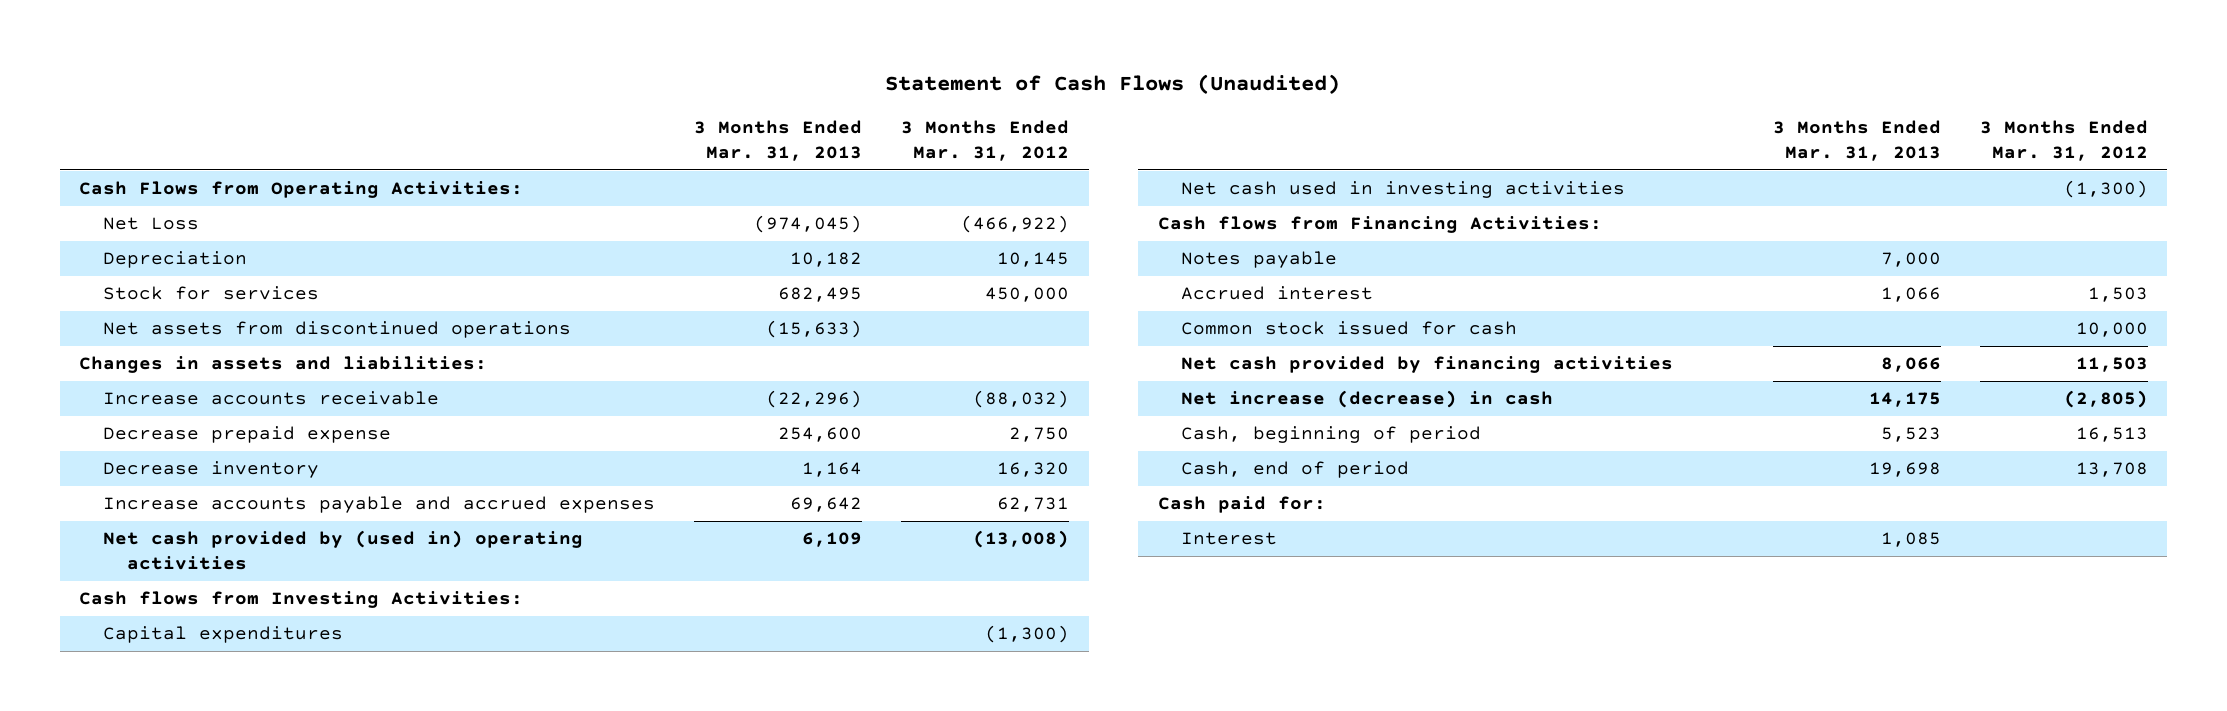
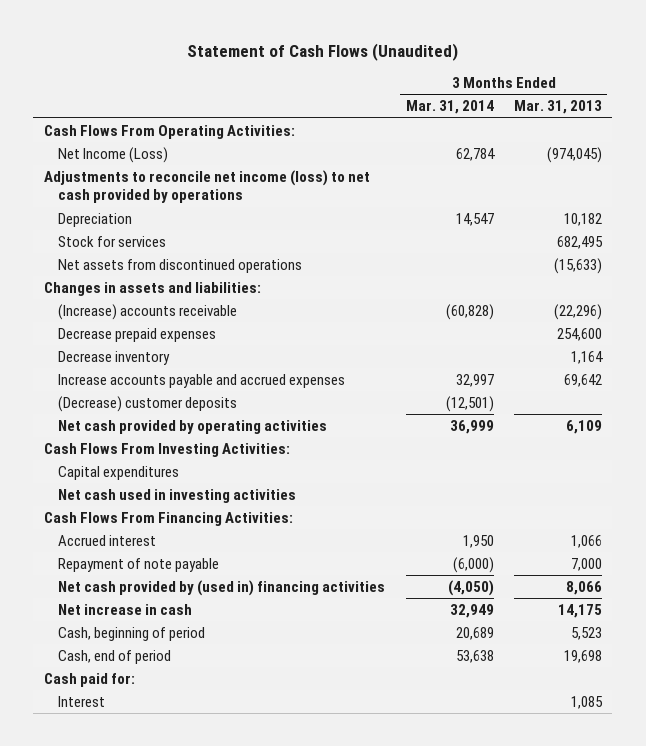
[901,120,1070,162] 3 Months Ended Mar. 31, 2012 -> none
none -> [405,100,494,115] Mar. 31, 2014
[79,181,524,199] Cash Flows from Operating Activities: -> [43,124,295,139] Cash Flows From Operating Activities:
[103,217,200,231] Net Loss -> [58,146,169,163] Net Income (Loss)
none -> [43,169,370,204] Adjustments to reconcile net income (loss) to net cash provided by operations
[103,391,440,406] Increase accounts receivable -> [58,303,238,320] (Increase) accounts receivable
[103,426,392,444] Decrease prepaid expense -> [58,327,217,342] Decrease prepaid expenses
none -> [58,395,238,412] (Decrease) customer deposits
[103,530,584,571] Net cash provided by (used in) operating activities -> [58,419,328,434] Net cash provided by operating activities
[79,591,524,609] Cash flows from Investing Activities: -> [43,442,290,457] Cash Flows From Investing Activities:
[1181,251,1338,269] Notes payable -> none
[1157,216,1602,234] Cash flows from Financing Activities: -> [43,511,293,526] Cash Flows From Financing Activities:
[1181,321,1518,336] Common stock issued for cash -> none
none -> [58,557,220,572] Repayment of note payable
[1181,356,1674,374] Net cash provided by financing activities -> [58,579,386,596] Net cash provided by (used in) financing activities
[1181,390,1554,409] Net increase (decrease) in cash -> [58,603,193,615] Net increase in cash

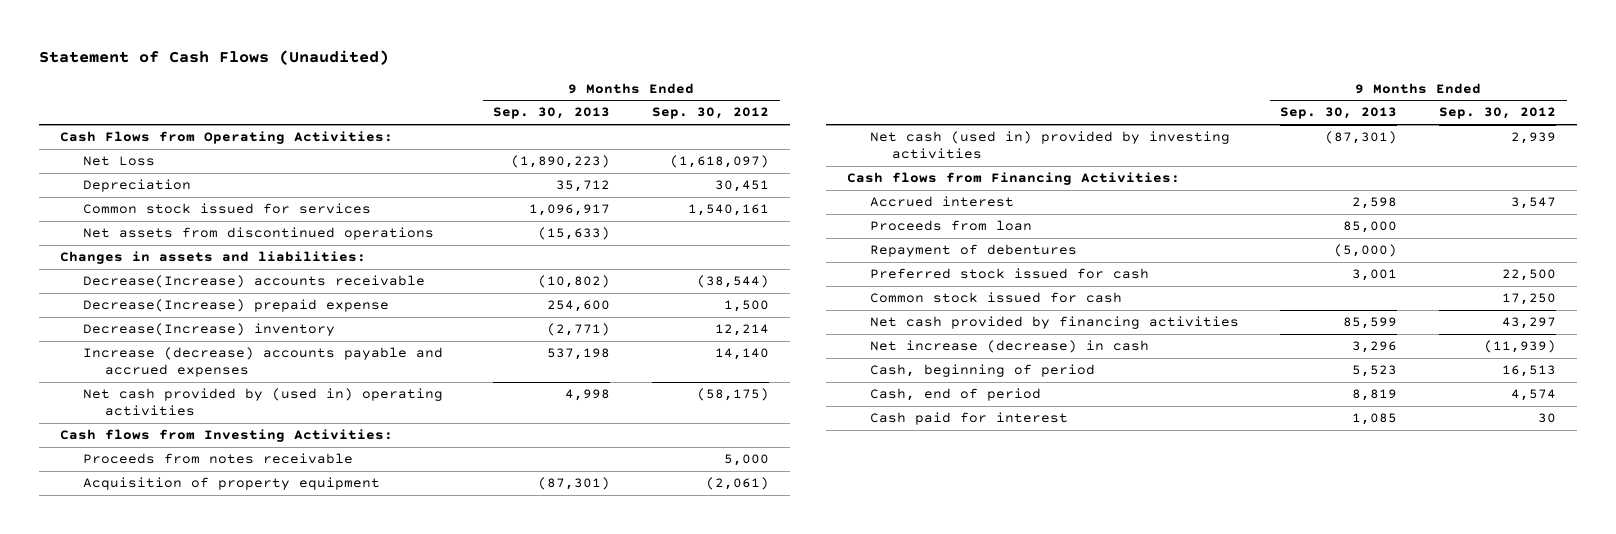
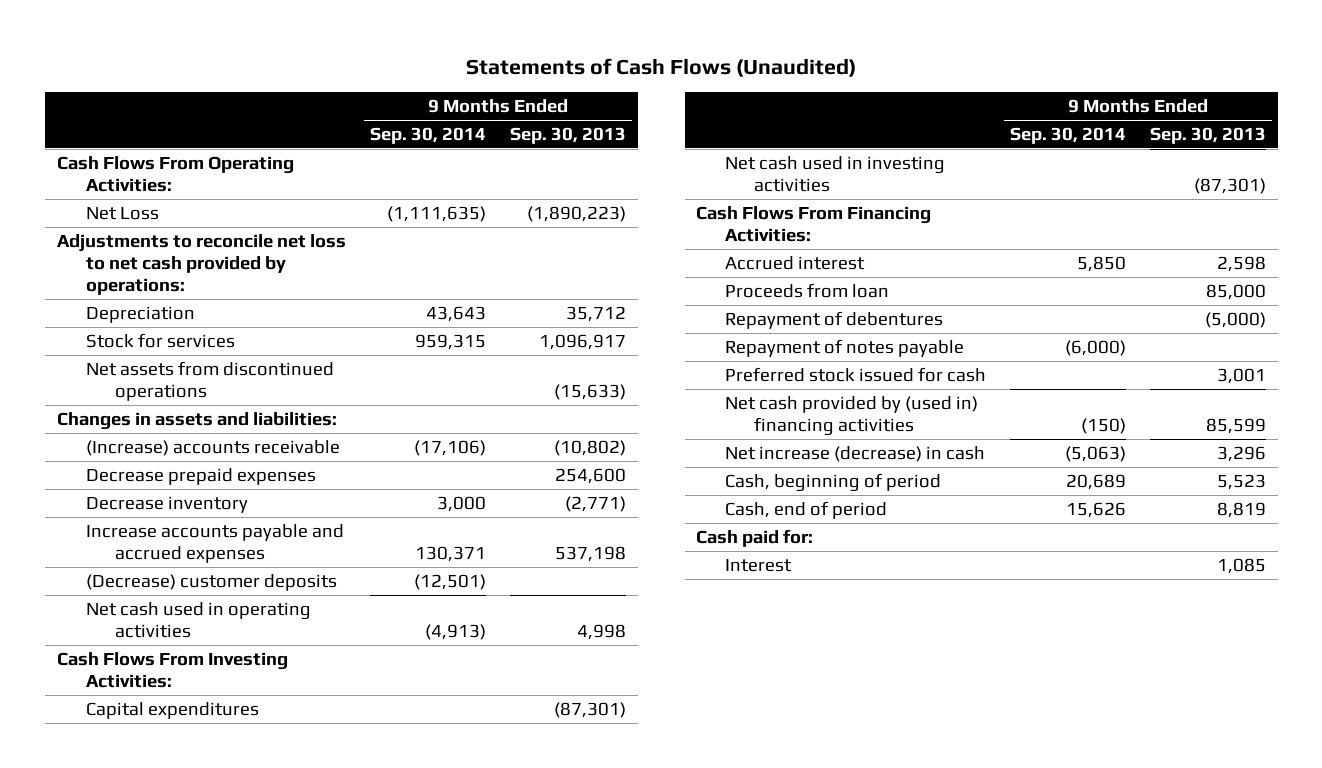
[39,50,390,66] Statement of Cash Flows (Unaudited) -> [466,57,857,77] Statements of Cash Flows (Unaudited)
[652,107,770,120] Sep. 30, 2012 -> none
none -> [370,127,487,145] Sep. 30, 2014
[60,131,394,145] Cash Flows from Operating Activities: -> [56,155,294,193] Cash Flows From Operating Activities:
none -> [56,233,346,296] Adjustments to reconcile net loss to net cash provided by operations:
[82,203,371,215] Common stock issued for services -> [85,332,235,348] Stock for services
[82,453,353,465] Proceeds from notes receivable -> none
[82,275,425,289] Decrease(Increase) accounts receivable -> [85,439,340,456] (Increase) accounts receivable
[82,299,389,313] Decrease(Increase) prepaid expense -> [85,467,316,485] Decrease prepaid expenses
[82,323,335,337] Decrease(Increase) inventory -> [85,495,248,513] Decrease inventory
[82,347,443,378] Increase (decrease) accounts payable and accrued expenses -> [85,523,344,564] Increase accounts payable and accrued expenses
none -> [85,573,337,591] (Decrease) customer deposits
[82,388,443,417] Net cash provided by (used in) operating activities -> [85,601,311,639] Net cash used in operating activities
[60,429,394,443] Cash flows from Investing Activities: -> [56,651,288,689] Cash Flows From Investing Activities:
[82,477,380,491] Acquisition of property equipment -> [85,701,259,719] Capital expenditures
[869,131,1230,160] Net cash (used in) provided by investing activities -> [725,155,946,193] Net cash used in investing activities
[847,172,1181,186] Cash flows from Financing Activities: -> [696,205,932,243] Cash Flows From Financing Activities:
none -> [725,338,965,357] Repayment of notes payable
[869,292,1122,304] Common stock issued for cash -> none
[869,316,1239,330] Net cash provided by financing activities -> [725,395,979,437] Net cash provided by (used in) financing activities
none -> [696,528,814,547] Cash paid for:
[869,412,1068,426] Cash paid for interest -> [725,558,793,572] Interest

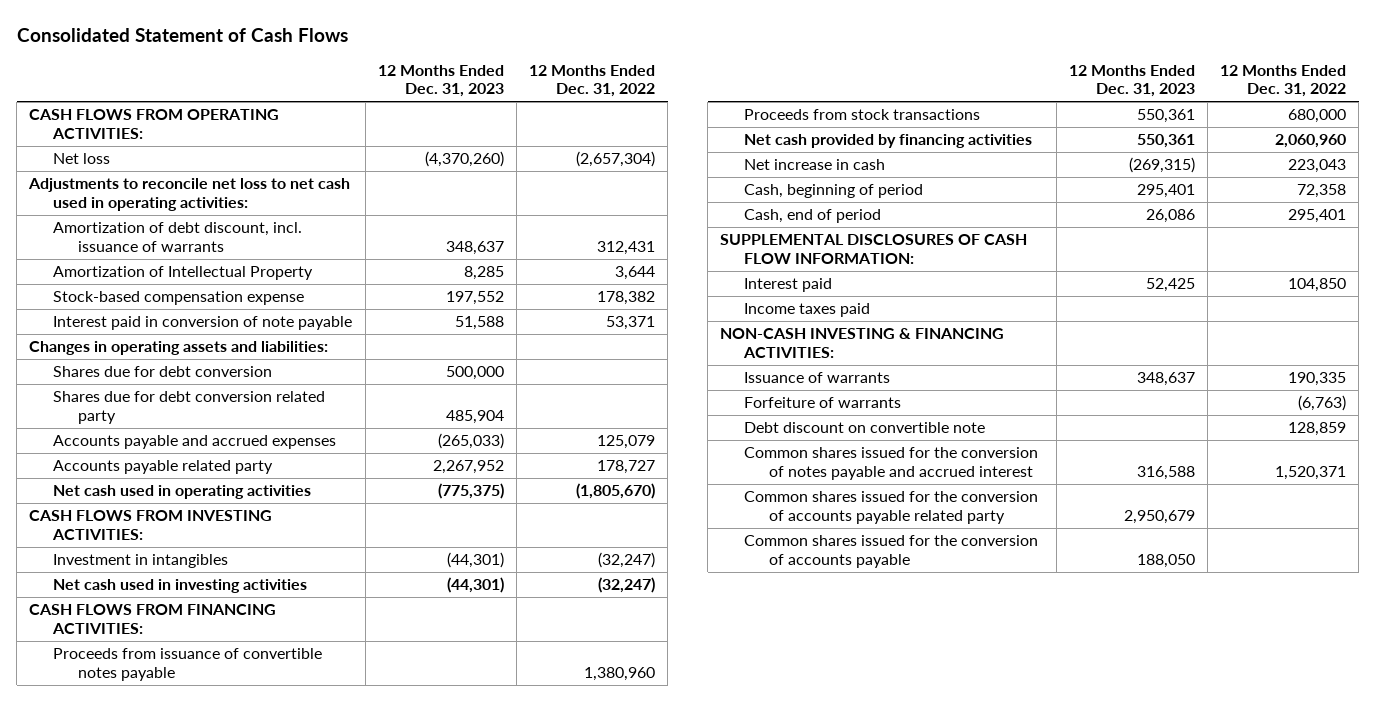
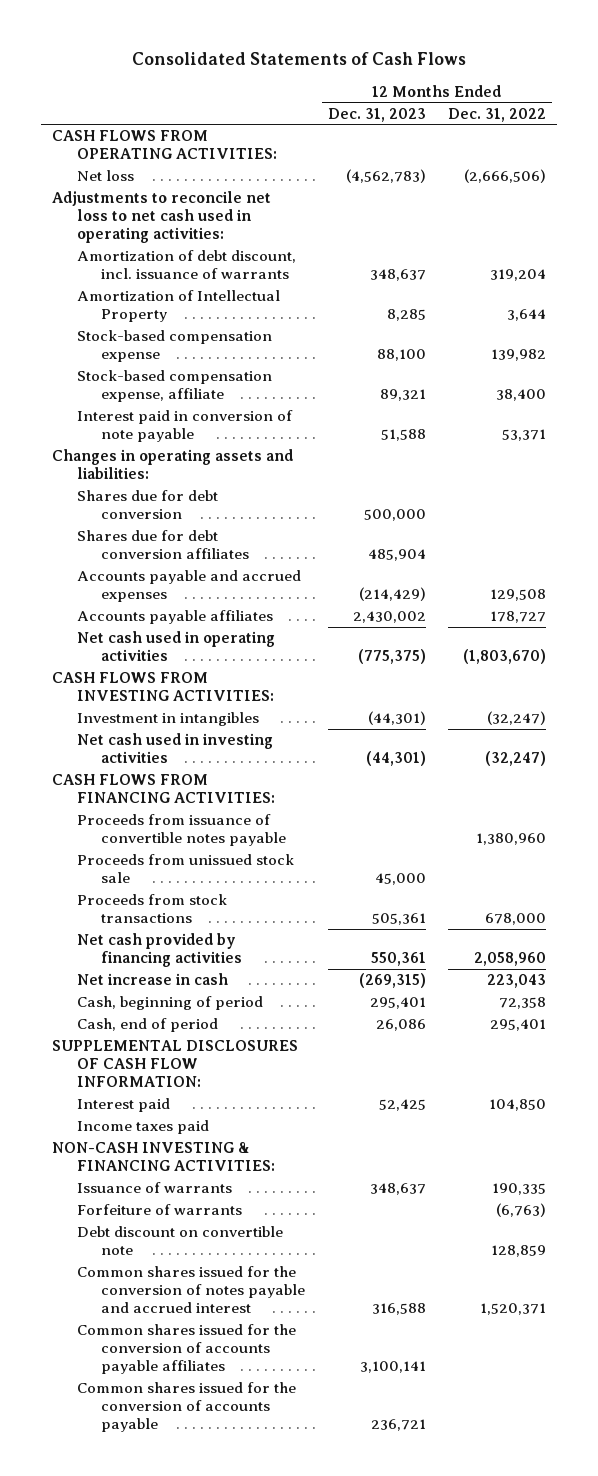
[16,27,348,42] Consolidated Statement of Cash Flows -> [132,51,467,65] Consolidated Statements of Cash Flows
[424,151,504,168] (4,370,260) -> [345,169,426,184] (4,562,783)
[575,151,655,168] (2,657,304) -> [464,169,547,184] (2,666,506)
[596,240,655,255] 312,431 -> [490,269,547,282] 319,204
[445,291,504,306] 197,552 -> [376,349,426,362] 88,100
[596,291,655,306] 178,382 -> [491,349,547,362] 139,982
none -> [76,370,272,403] Stock-based compensation expense, affiliate
[53,460,274,475] Accounts payable related party -> none
[53,391,326,424] Shares due for debt conversion related party -> [76,530,250,560] Shares due for debt conversion affiliates
[437,433,504,450] (265,033) -> [358,587,426,602] (214,429)
[596,435,655,450] 125,079 -> [490,589,547,602] 129,508
none -> [76,610,273,625] Accounts payable affiliates
[575,483,655,500] (1,805,670) -> [463,649,547,665] (1,803,670)
none -> [76,854,294,884] Proceeds from unissued stock sale
[1136,109,1195,124] 550,361 -> [371,913,426,926] 505,361
[1287,109,1346,124] 680,000 -> [485,913,547,926] 678,000
[1274,134,1346,149] 2,060,960 -> [474,952,547,967] 2,058,960
[744,491,1039,524] Common shares issued for the conversion of accounts payable related party -> [76,1324,296,1375] Common shares issued for the conversion of accounts payable affiliates
[1123,509,1195,524] 2,950,679 -> [359,1361,426,1374] 3,100,141
[1136,553,1195,568] 188,050 -> [370,1419,426,1432] 236,721

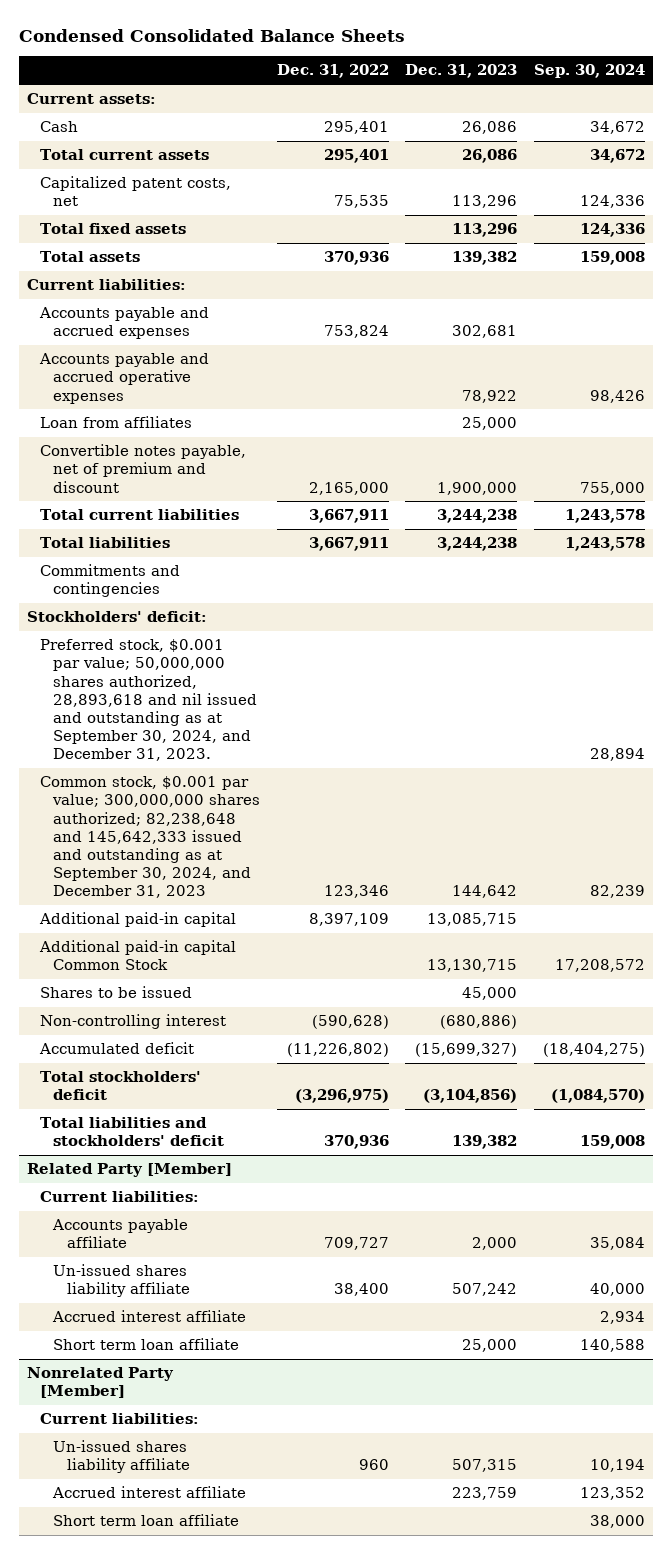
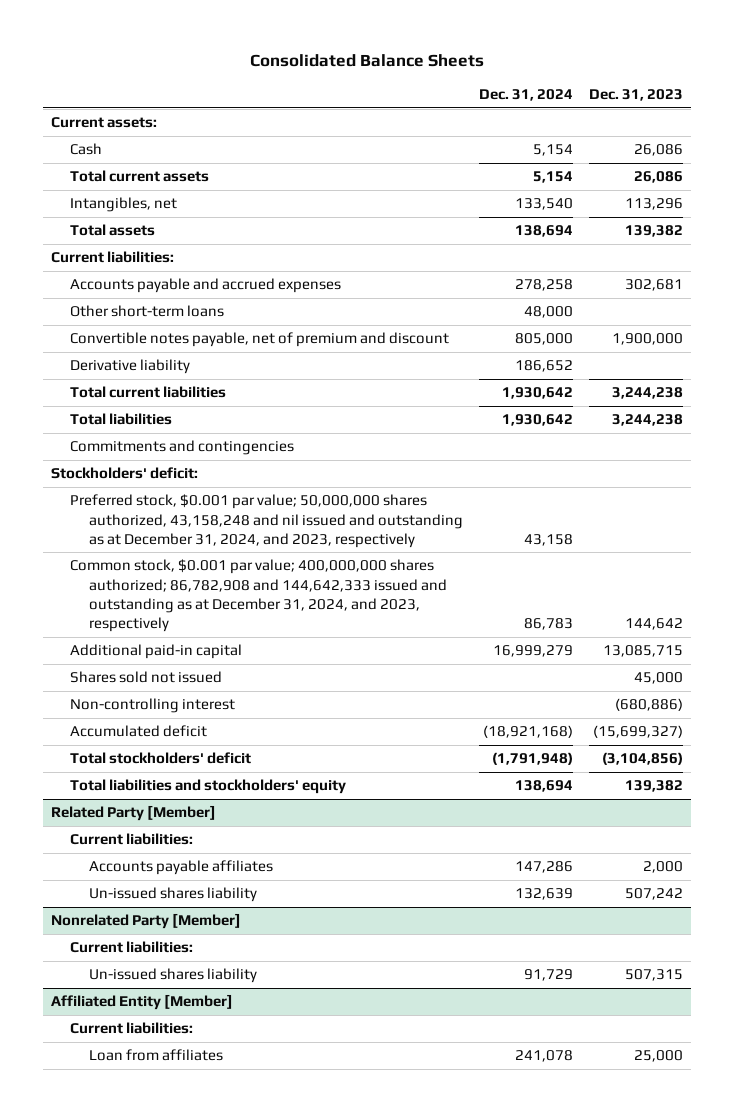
[19,28,406,42] Condensed Consolidated Balance Sheets -> [249,54,484,68] Consolidated Balance Sheets
[276,64,389,79] Dec. 31, 2022 -> none
[533,64,645,79] Sep. 30, 2024 -> none
none -> [479,89,574,102] Dec. 31, 2024
[40,223,187,235] Total fixed assets -> none
[40,176,232,207] Capitalized patent costs, net -> [70,197,178,213] Intangibles, net
[39,353,210,404] Accounts payable and accrued operative expenses -> none
[40,416,193,429] Loan from affiliates -> none
none -> [70,305,225,318] Other short-term loans
none -> [70,359,191,375] Derivative liability
[40,639,258,761] Preferred stock, $0.001 par value; 50,000,000 shares authorized, 28,893,618 and nil issued and outstanding as at September 30, 2024, and December 31, 2023. -> [70,494,464,548] Preferred stock, $0.001 par value; 50,000,000 shares authorized, 43,158,248 and nil issued and outstanding as at December 31, 2024, and 2023, respectively
[40,776,261,898] Common stock, $0.001 par value; 300,000,000 shares authorized; 82,238,648 and 145,642,333 issued and outstanding as at September 30, 2024, and December 31, 2023 -> [70,559,448,632] Common stock, $0.001 par value; 400,000,000 shares authorized; 86,782,908 and 144,642,333 issued and outstanding as at December 31, 2024, and 2023, respectively
[39,940,237,971] Additional paid-in capital Common Stock -> none
[40,986,193,999] Shares to be issued -> none
none -> [70,671,223,684] Shares sold not issued
[40,1117,225,1147] Total liabilities and stockholders' deficit -> [70,779,347,795] Total liabilities and stockholders' equity
[52,1310,247,1323] Accrued interest affiliate -> none
[53,1338,240,1351] Short term loan affiliate -> none
[52,1219,189,1249] Accounts payable affiliate -> [89,860,274,876] Accounts payable affiliates
[53,1264,190,1298] Un-issued shares liability affiliate -> [89,887,258,903] Un-issued shares liability
[52,1486,247,1499] Accrued interest affiliate -> none
[53,1514,240,1527] Short term loan affiliate -> none
[53,1440,190,1474] Un-issued shares liability affiliate -> [89,968,258,984] Un-issued shares liability
none -> [50,994,233,1011] Affiliated Entity [Member]
none -> [70,1022,194,1035] Current liabilities:
none -> [89,1049,224,1062] Loan from affiliates

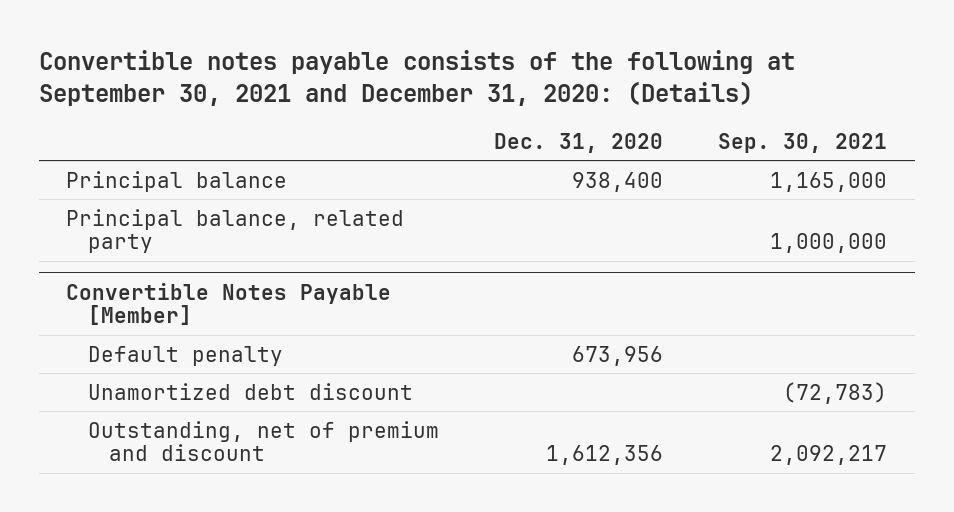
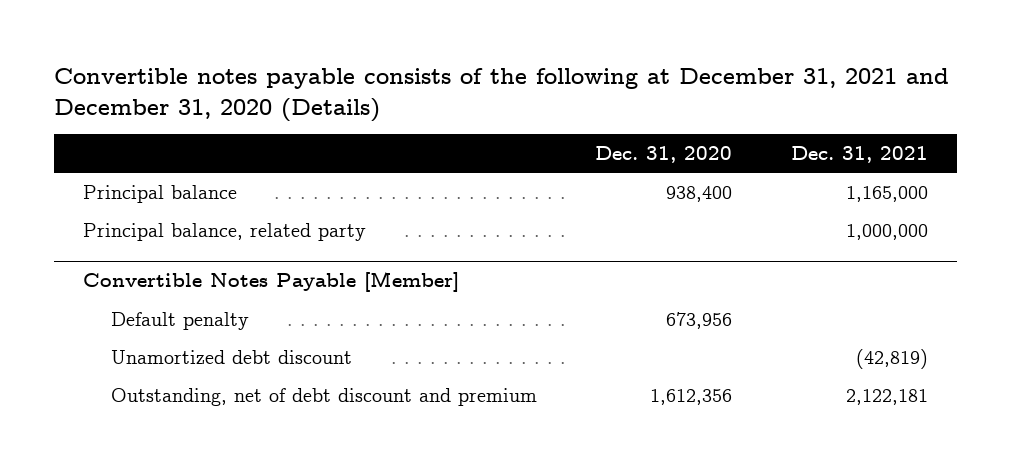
[38,50,795,106] Convertible notes payable consists of the following at September 30, 2021 and December 31, 2020: (Details) -> [53,68,949,122] Convertible notes payable consists of the following at December 31, 2021 and December 31, 2020 (Details)
[718,132,888,153] Sep. 30, 2021 -> none
none -> [790,146,928,164] Dec. 31, 2021
[87,420,439,462] Outstanding, net of premium and discount -> [111,387,538,406] Outstanding, net of debt discount and premium

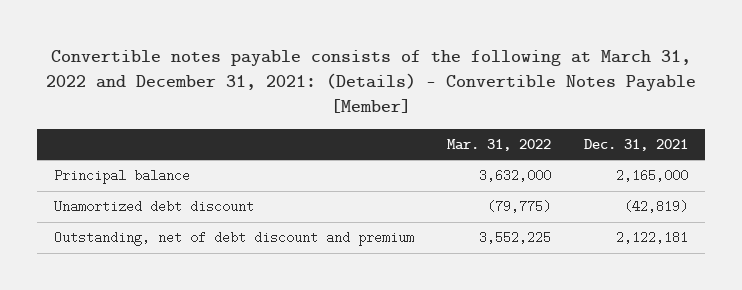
[53,68,949,122] Convertible notes payable consists of the following at December 31, 2021 and December 31, 2020 (Details) -> [46,50,697,114] Convertible notes payable consists of the following at March 31, 2022 and December 31, 2021: (Details) - Convertible Notes Payable [Member]
[595,146,733,164] Dec. 31, 2020 -> none
none -> [447,138,552,151] Mar. 31, 2022
[82,222,366,241] Principal balance, related party -> none
[82,271,459,293] Convertible Notes Payable [Member] -> none
[111,311,250,330] Default penalty -> none
[845,185,928,202] 1,165,000 -> [616,169,689,183] 2,165,000

